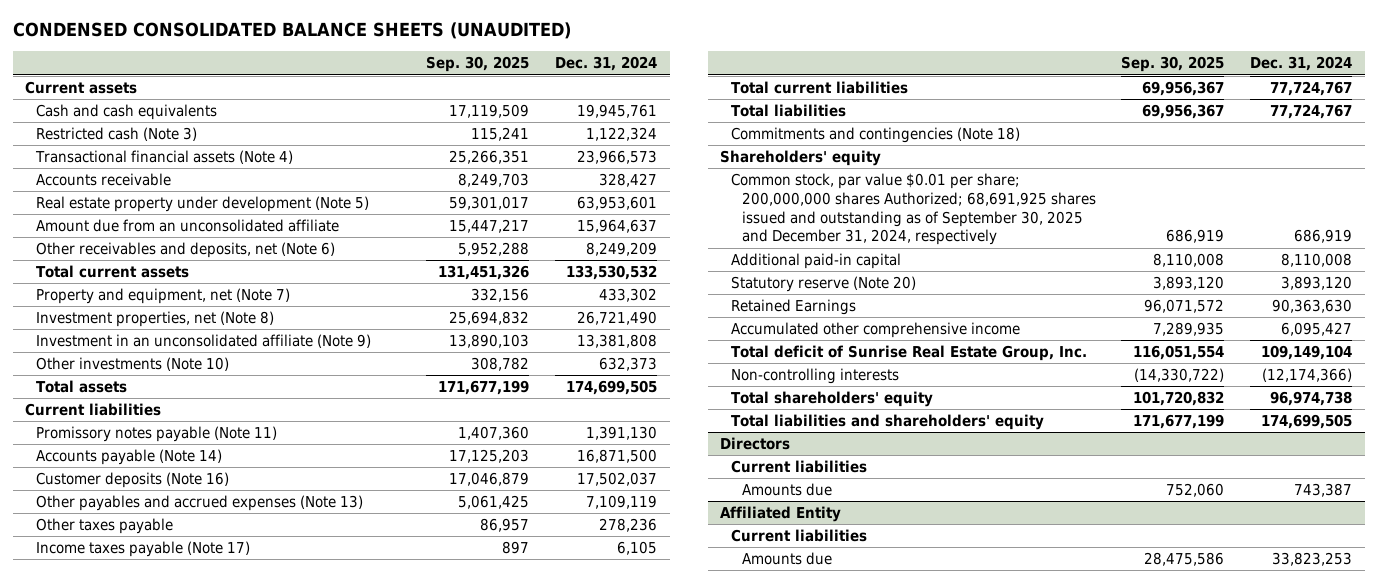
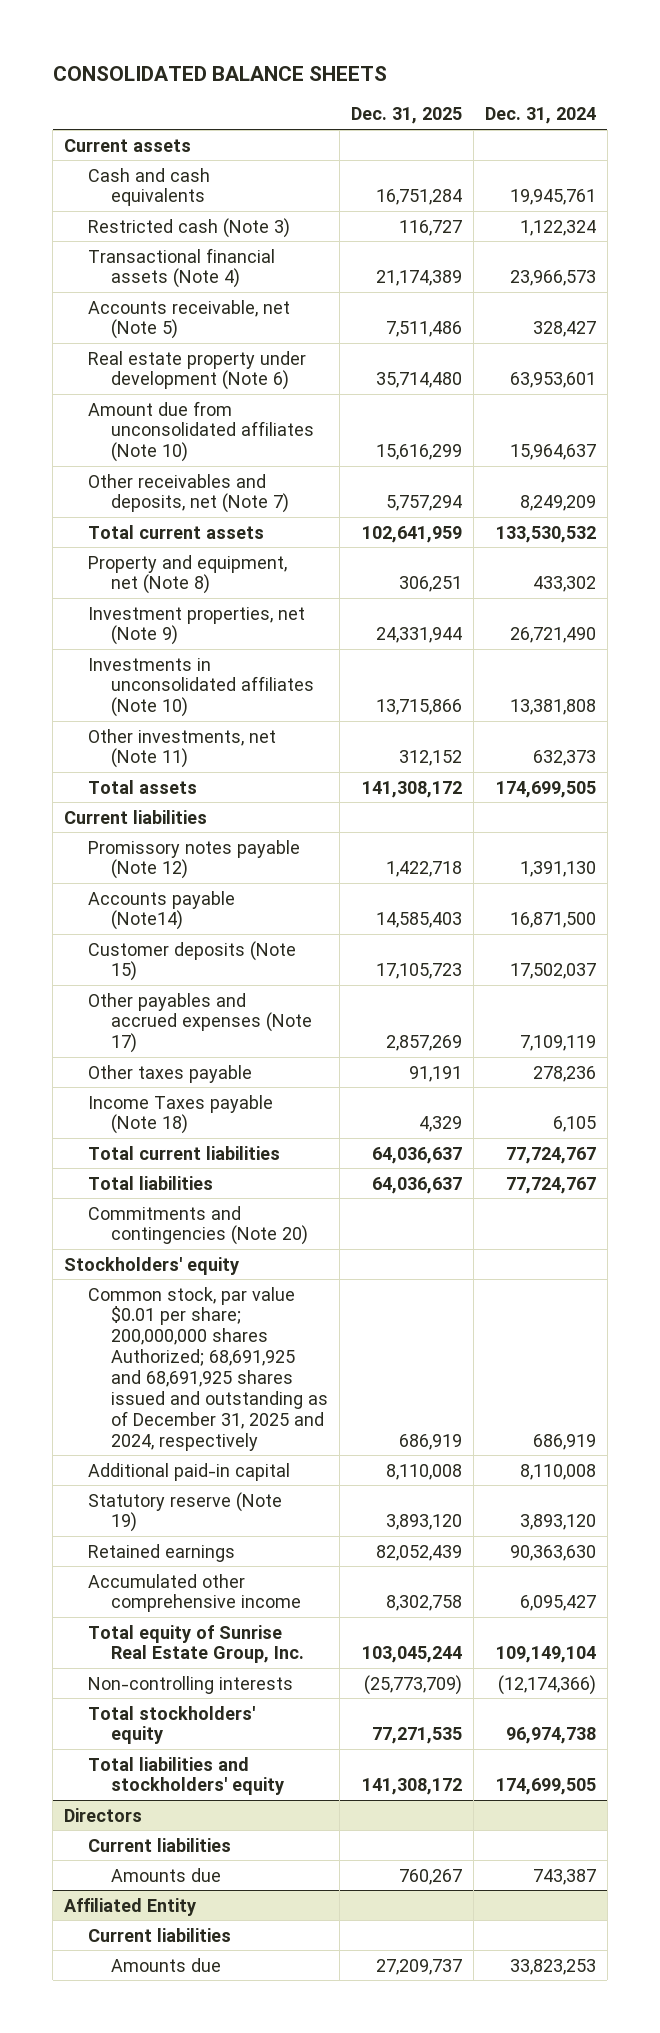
[12,22,571,40] CONDENSED CONSOLIDATED BALANCE SHEETS (UNAUDITED) -> [52,65,387,81] CONSOLIDATED BALANCE SHEETS
[426,56,530,73] Sep. 30, 2025 -> none
none -> [350,107,462,125] Dec. 31, 2025
[36,173,172,187] Accounts receivable -> [87,299,290,340] Accounts receivable, net (Note 5)
[36,196,370,213] Real estate property under development (Note 5) -> [87,350,306,391] Real estate property under development (Note 6)
[36,219,340,233] Amount due from an unconsolidated affiliate -> [87,400,315,463] Amount due from unconsolidated affiliates (Note 10)
[36,242,336,259] Other receivables and deposits, net (Note 6) -> [87,473,290,514] Other receivables and deposits, net (Note 7)
[36,288,291,305] Property and equipment, net (Note 7) -> [87,554,287,595] Property and equipment, net (Note 8)
[36,311,275,328] Investment properties, net (Note 8) -> [87,606,305,646] Investment properties, net (Note 9)
[36,334,372,349] Investment in an unconsolidated affiliate (Note 9) -> [87,657,315,718] Investments in unconsolidated affiliates (Note 10)
[36,357,230,372] Other investments (Note 10) -> [87,728,276,769] Other investments, net (Note 11)
[36,426,278,443] Promissory notes payable (Note 11) -> [87,839,300,880] Promissory notes payable (Note 12)
[36,449,223,466] Accounts payable (Note 14) -> [87,890,235,931] Accounts payable (Note14)
[36,472,230,489] Customer deposits (Note 16) -> [87,940,296,982] Customer deposits (Note 15)
[36,495,364,512] Other payables and accrued expenses (Note 13) -> [87,992,313,1054] Other payables and accrued expenses (Note 17)
[36,541,251,558] Income taxes payable (Note 17) -> [87,1094,273,1135] Income Taxes payable (Note 18)
[731,127,1021,144] Commitments and contingencies (Note 18) -> [87,1205,309,1246] Commitments and contingencies (Note 20)
[720,150,882,167] Shareholders' equity -> [64,1256,240,1275] Stockholders' equity
[731,173,1096,246] Common stock, par value $0.01 per share; 200,000,000 shares Authorized; 68,691,925 shares issued and outstanding as of September 30, 2025 and December 31, 2024, respectively -> [87,1286,329,1451] Common stock, par value $0.01 per share; 200,000,000 shares Authorized; 68,691,925 and 68,691,925 shares issued and outstanding as of December 31, 2025 and 2024, respectively
[731,276,917,293] Statutory reserve (Note 20) -> [87,1491,282,1533] Statutory reserve (Note 19)
[731,299,857,316] Retained Earnings -> [87,1543,235,1562] Retained earnings
[731,345,1088,362] Total deficit of Sunrise Real Estate Group, Inc. -> [87,1624,305,1664] Total equity of Sunrise Real Estate Group, Inc.
[731,391,934,408] Total shareholders' equity -> [87,1705,255,1745] Total stockholders' equity
[731,414,1045,431] Total liabilities and shareholders' equity -> [87,1756,285,1796] Total liabilities and stockholders' equity

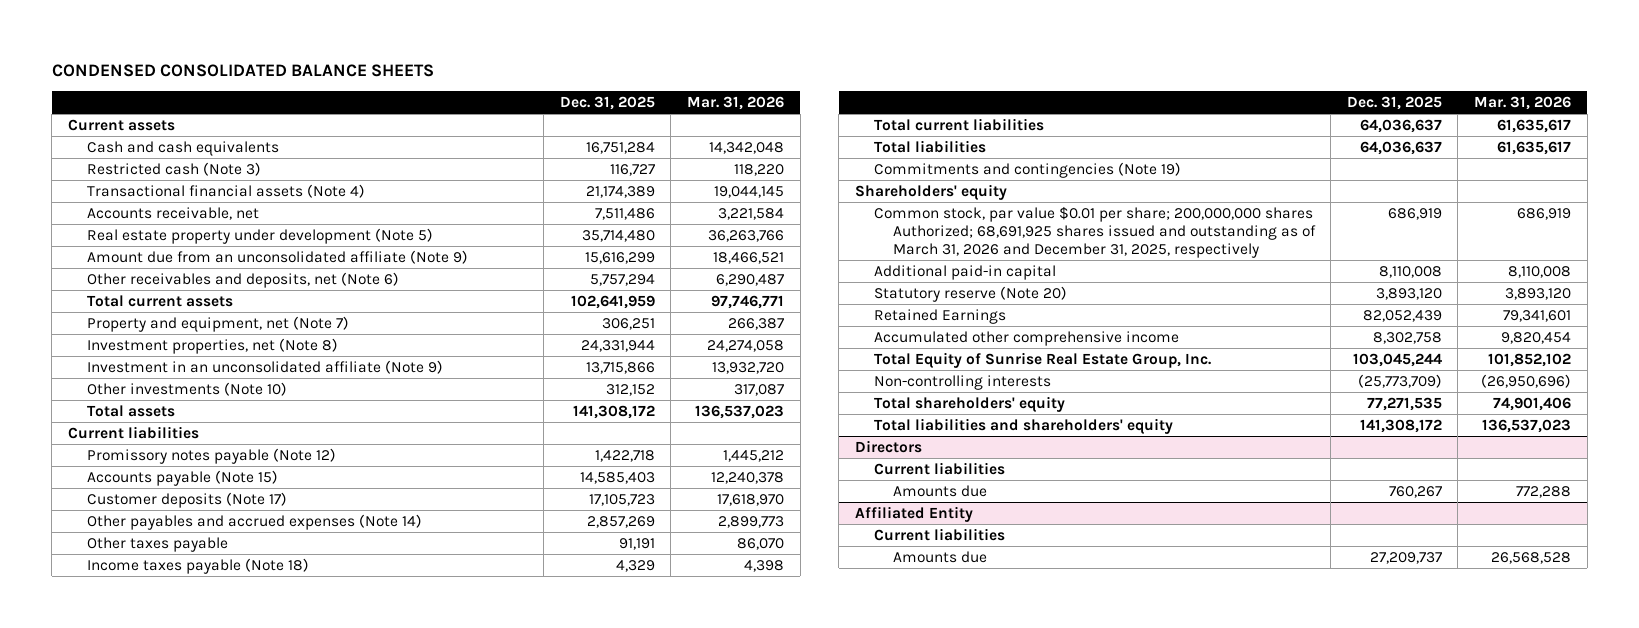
[52,65,387,81] CONSOLIDATED BALANCE SHEETS -> [51,63,434,77] CONDENSED CONSOLIDATED BALANCE SHEETS
[484,107,596,125] Dec. 31, 2024 -> none
none -> [687,95,785,110] Mar. 31, 2026
[87,299,290,340] Accounts receivable, net (Note 5) -> [86,206,259,220] Accounts receivable, net
[87,350,306,391] Real estate property under development (Note 6) -> [86,227,433,244] Real estate property under development (Note 5)
[87,400,315,463] Amount due from unconsolidated affiliates (Note 10) -> [86,249,468,264] Amount due from an unconsolidated affiliate (Note 9)
[87,473,290,514] Other receivables and deposits, net (Note 7) -> [86,271,399,288] Other receivables and deposits, net (Note 6)
[87,554,287,595] Property and equipment, net (Note 8) -> [86,315,349,332] Property and equipment, net (Note 7)
[87,606,305,646] Investment properties, net (Note 9) -> [86,337,338,354] Investment properties, net (Note 8)
[87,657,315,718] Investments in unconsolidated affiliates (Note 10) -> [86,359,443,374] Investment in an unconsolidated affiliate (Note 9)
[87,728,276,769] Other investments, net (Note 11) -> [86,381,287,396] Other investments (Note 10)
[87,890,235,931] Accounts payable (Note14) -> [86,469,278,486] Accounts payable (Note 15)
[87,940,296,982] Customer deposits (Note 15) -> [86,491,287,508] Customer deposits (Note 17)
[87,992,313,1054] Other payables and accrued expenses (Note 17) -> [86,513,422,530] Other payables and accrued expenses (Note 14)
[87,1094,273,1135] Income Taxes payable (Note 18) -> [86,557,309,574] Income taxes payable (Note 18)
[87,1205,309,1246] Commitments and contingencies (Note 20) -> [873,161,1181,178] Commitments and contingencies (Note 19)
[64,1256,240,1275] Stockholders' equity -> [854,183,1007,200] Shareholders' equity
[87,1286,329,1451] Common stock, par value $0.01 per share; 200,000,000 shares Authorized; 68,691,925 and 68,691,925 shares issued and outstanding as of December 31, 2025 and 2024, respectively -> [873,205,1316,259] Common stock, par value $0.01 per share; 200,000,000 shares Authorized; 68,691,925 shares issued and outstanding as of March 31, 2026 and December 31, 2025, respectively
[87,1491,282,1533] Statutory reserve (Note 19) -> [873,285,1067,302] Statutory reserve (Note 20)
[87,1543,235,1562] Retained earnings -> [873,308,1006,324] Retained Earnings
[87,1624,305,1664] Total equity of Sunrise Real Estate Group, Inc. -> [873,351,1211,368] Total Equity of Sunrise Real Estate Group, Inc.
[87,1705,255,1745] Total stockholders' equity -> [873,395,1065,412] Total shareholders' equity
[87,1756,285,1796] Total liabilities and stockholders' equity -> [873,417,1173,434] Total liabilities and shareholders' equity

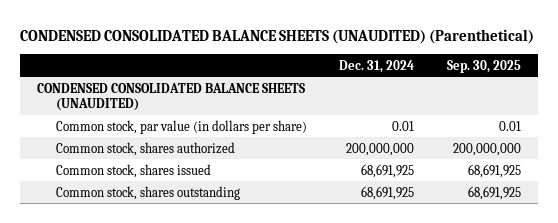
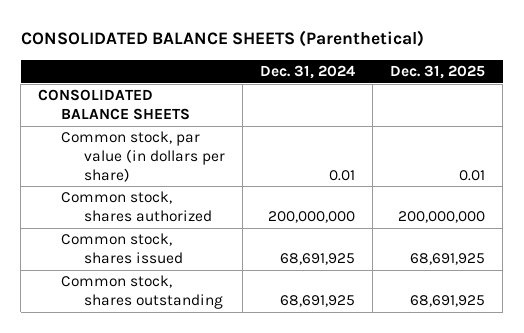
[20,28,535,44] CONDENSED CONSOLIDATED BALANCE SHEETS (UNAUDITED) (Parenthetical) -> [20,30,424,48] CONSOLIDATED BALANCE SHEETS (Parenthetical)
[447,59,522,73] Sep. 30, 2025 -> none
none -> [390,65,486,80] Dec. 31, 2025
[36,82,305,112] CONDENSED CONSOLIDATED BALANCE SHEETS (UNAUDITED) -> [38,89,191,121] CONSOLIDATED BALANCE SHEETS

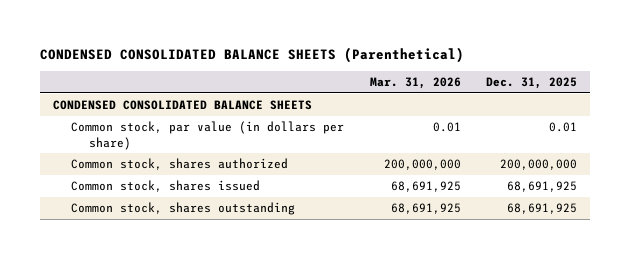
[20,30,424,48] CONSOLIDATED BALANCE SHEETS (Parenthetical) -> [40,46,465,63] CONDENSED CONSOLIDATED BALANCE SHEETS (Parenthetical)
[260,65,356,80] Dec. 31, 2024 -> none
none -> [369,76,461,89] Mar. 31, 2026
[38,89,191,121] CONSOLIDATED BALANCE SHEETS -> [53,100,313,111] CONDENSED CONSOLIDATED BALANCE SHEETS

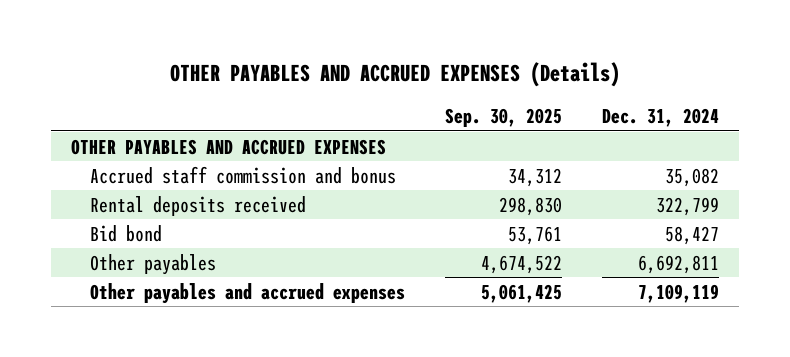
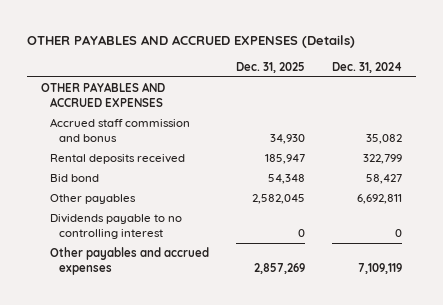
[445,107,563,127] Sep. 30, 2025 -> none
none -> [236,61,306,73] Dec. 31, 2025
none -> [49,214,182,239] Dividends payable to no controlling interest

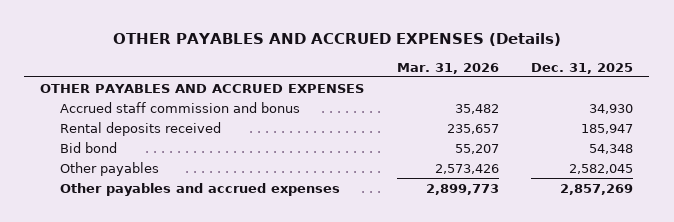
[332,61,403,73] Dec. 31, 2024 -> none
none -> [396,62,499,74] Mar. 31, 2026
[49,214,182,239] Dividends payable to no controlling interest -> none

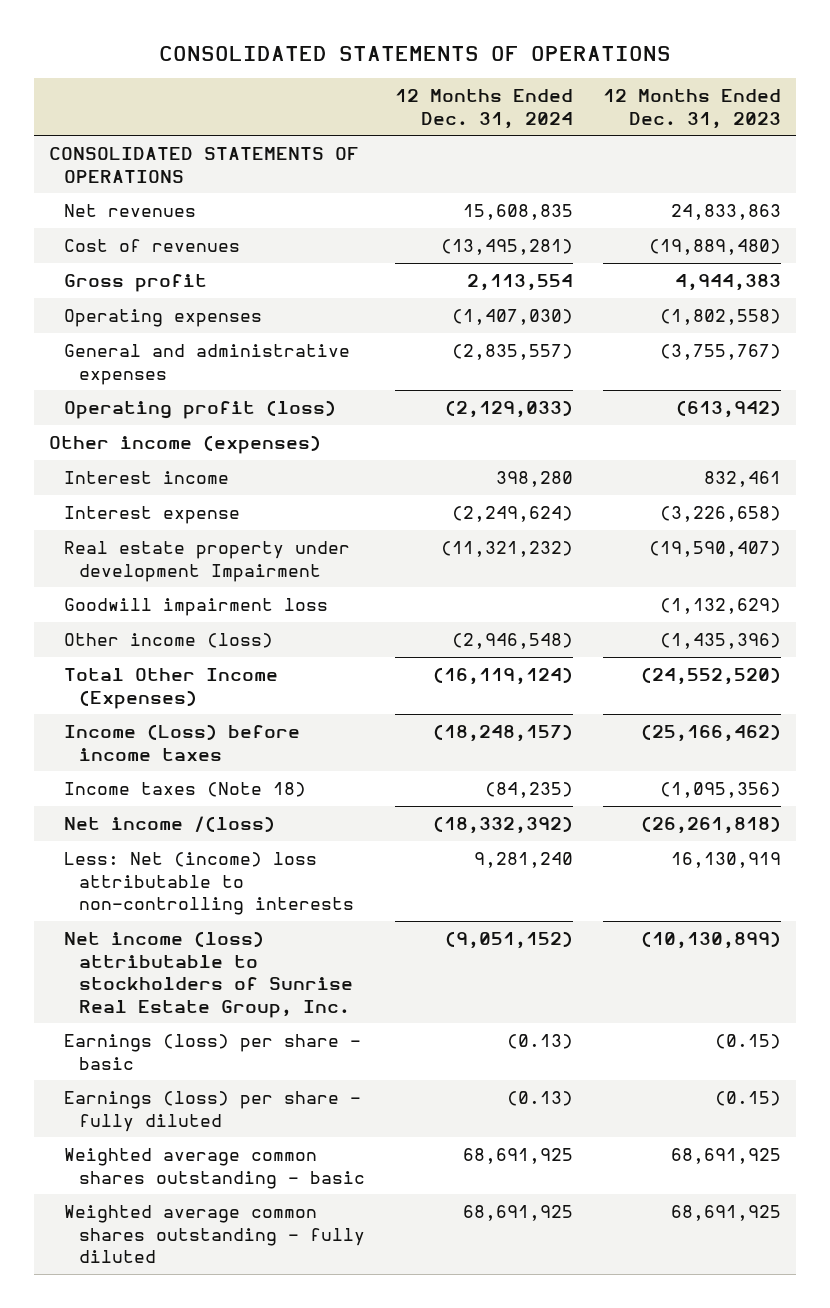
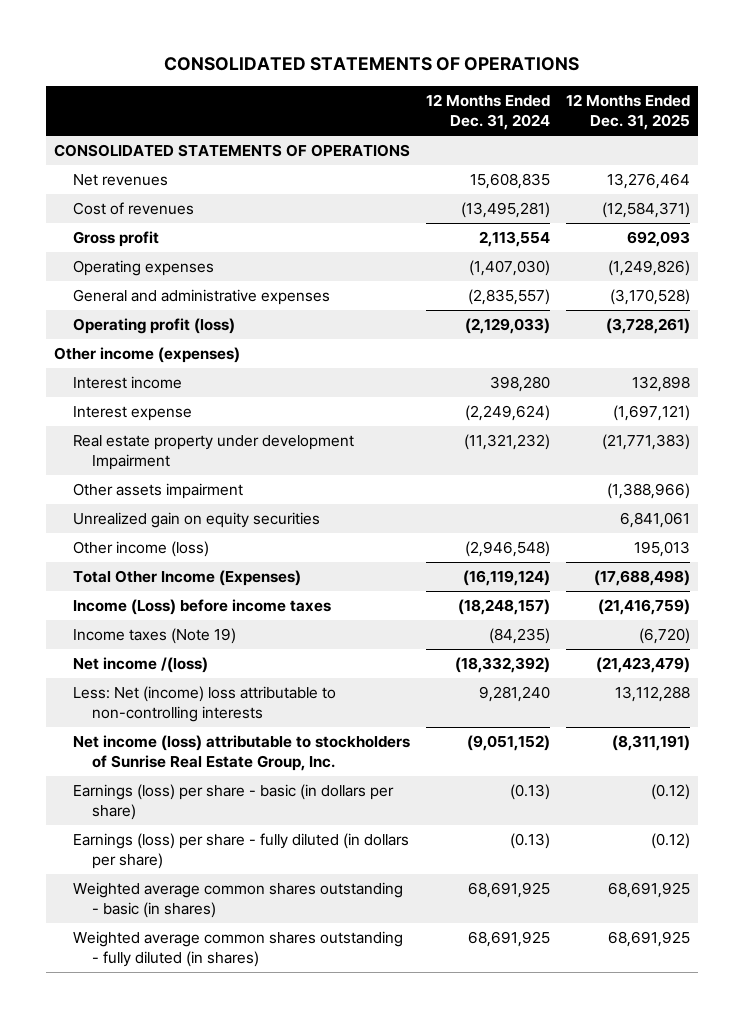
[602,89,781,129] 12 Months Ended Dec. 31, 2023 -> none
none -> [565,94,690,130] 12 Months Ended Dec. 31, 2025
[63,597,328,616] Goodwill impairment loss -> none
none -> [73,483,244,500] Other assets impairment
none -> [73,512,321,529] Unrealized gain on equity securities
[63,781,306,797] Income taxes (Note 18) -> [73,628,237,645] Income taxes (Note 19)
[63,1033,361,1070] Earnings (loss) per share - basic -> [73,784,395,821] Earnings (loss) per share - basic (in dollars per share)
[63,1090,361,1132] Earnings (loss) per share - fully diluted -> [73,833,410,870] Earnings (loss) per share - fully diluted (in dollars per share)
[63,1147,365,1189] Weighted average common shares outstanding - basic -> [73,882,404,919] Weighted average common shares outstanding - basic (in shares)
[63,1204,365,1264] Weighted average common shares outstanding - fully diluted -> [73,931,404,968] Weighted average common shares outstanding - fully diluted (in shares)

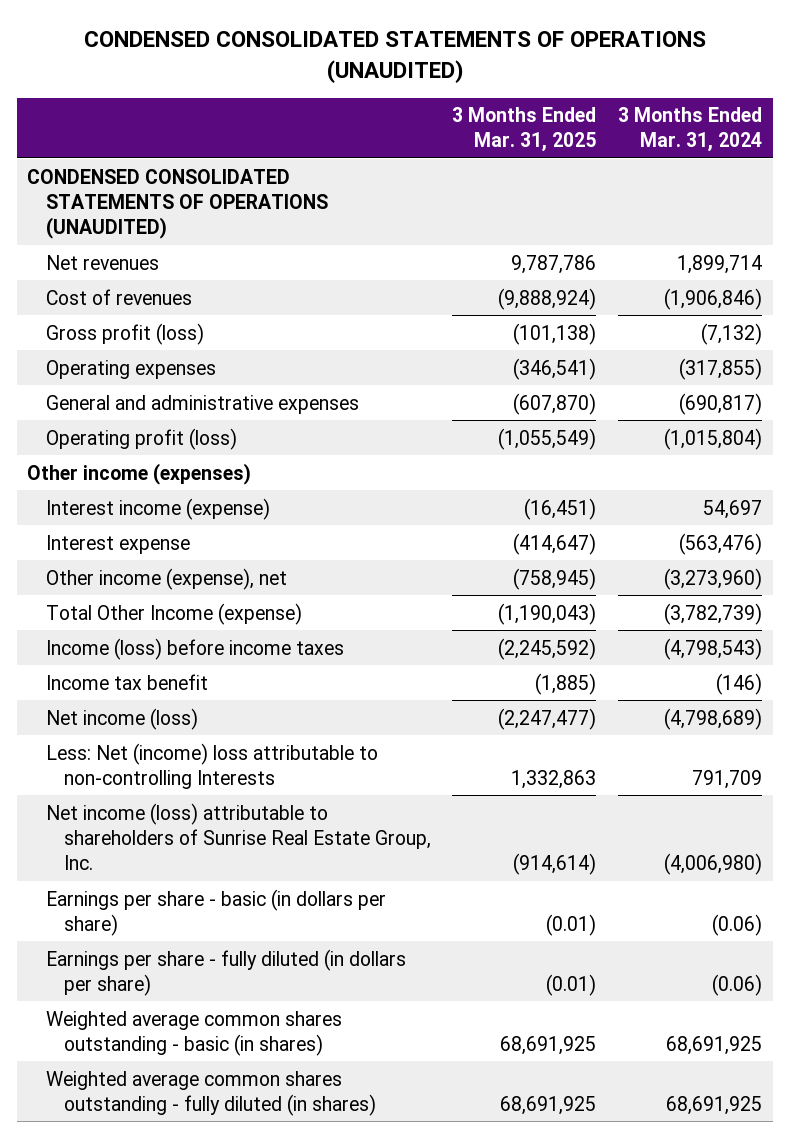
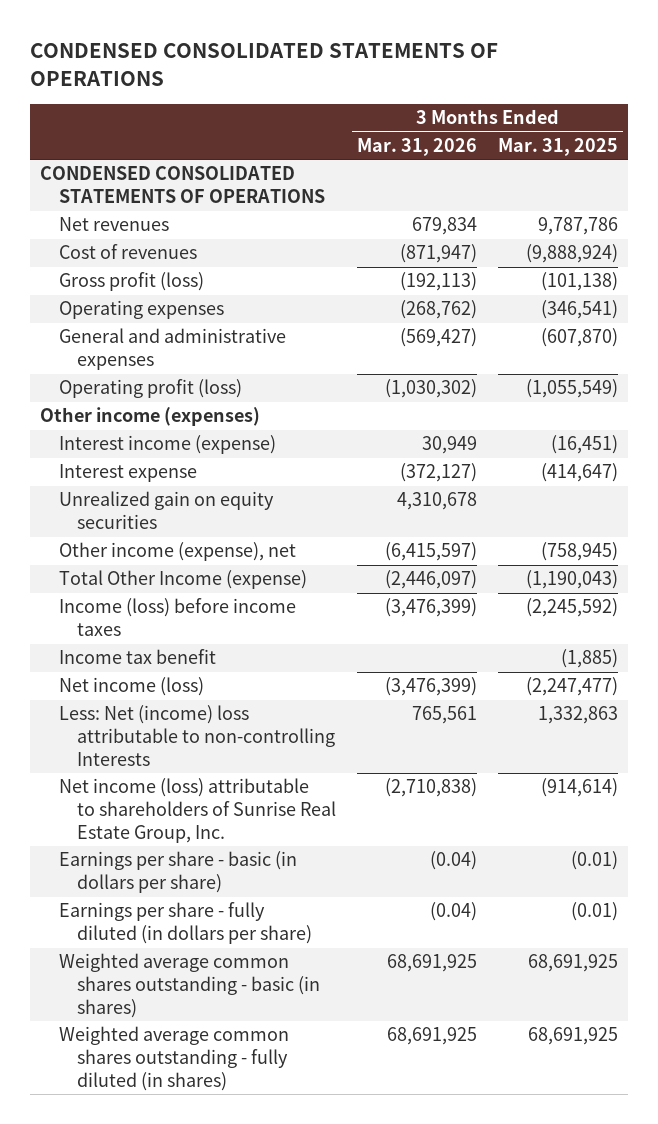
[83,31,706,83] CONDENSED CONSOLIDATED STATEMENTS OF OPERATIONS (UNAUDITED) -> [30,42,499,86] CONDENSED CONSOLIDATED STATEMENTS OF OPERATIONS
[618,107,763,153] 3 Months Ended Mar. 31, 2024 -> none
none -> [357,137,478,156] Mar. 31, 2026
[27,168,328,240] CONDENSED CONSOLIDATED STATEMENTS OF OPERATIONS (UNAUDITED) -> [40,166,325,204] CONDENSED CONSOLIDATED STATEMENTS OF OPERATIONS
none -> [58,491,274,530] Unrealized gain on equity securities

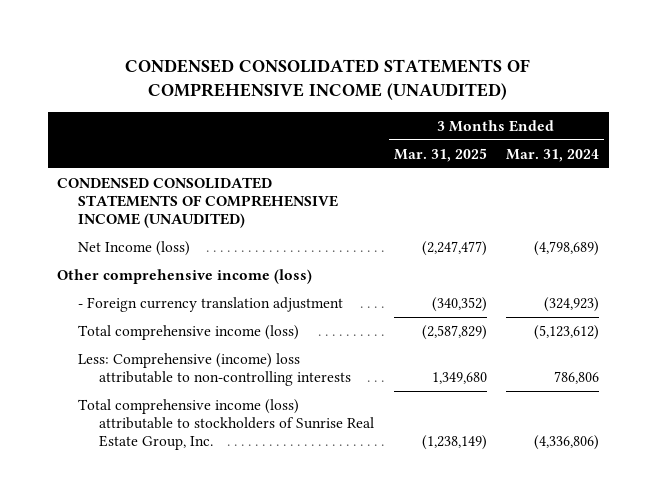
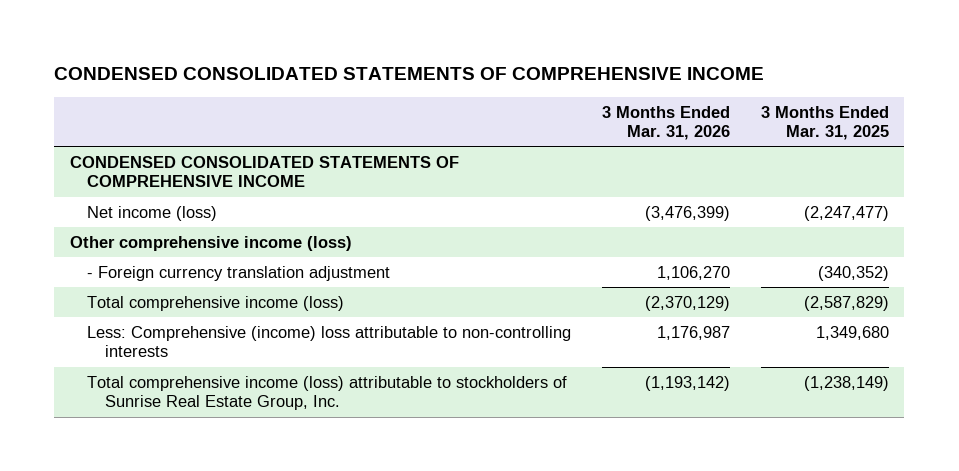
[125,58,531,101] CONDENSED CONSOLIDATED STATEMENTS OF COMPREHENSIVE INCOME (UNAUDITED) -> [54,67,765,81] CONDENSED CONSOLIDATED STATEMENTS OF COMPREHENSIVE INCOME
[506,148,600,162] Mar. 31, 2024 -> none
none -> [602,105,731,141] 3 Months Ended Mar. 31, 2026
[57,177,339,229] CONDENSED CONSOLIDATED STATEMENTS OF COMPREHENSIVE INCOME (UNAUDITED) -> [69,155,459,188] CONDENSED CONSOLIDATED STATEMENTS OF COMPREHENSIVE INCOME
[78,241,191,257] Net Income (loss) -> [87,205,218,221] Net income (loss)

